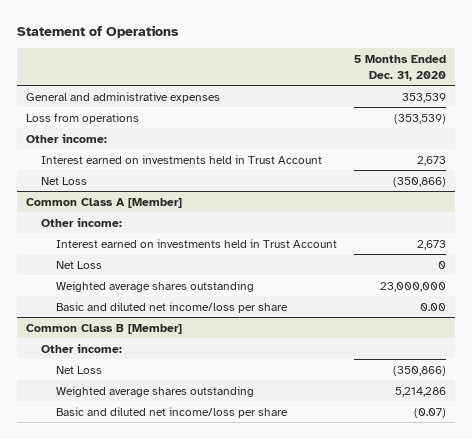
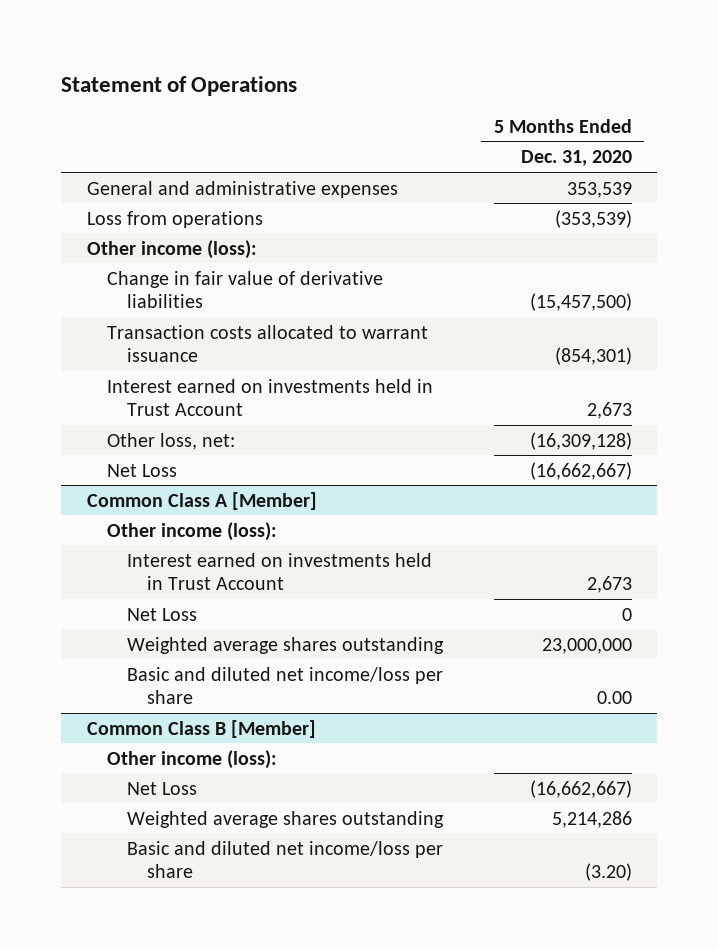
[25,133,107,143] Other income: -> [86,239,257,259] Other income (loss):
none -> [106,270,383,308] Change in fair value of derivative liabilities
none -> [106,324,428,362] Transaction costs allocated to warrant issuance
none -> [106,432,235,450] Other loss, net:
[393,176,447,187] (350,866) -> [529,461,632,480] (16,662,667)
[40,217,122,227] Other income: -> [106,521,277,541] Other income (loss):
[40,343,122,353] Other income: -> [106,749,277,769] Other income (loss):
[393,365,447,376] (350,866) -> [529,779,632,798] (16,662,667)
[414,407,447,418] (0.07) -> [584,862,632,881] (3.20)

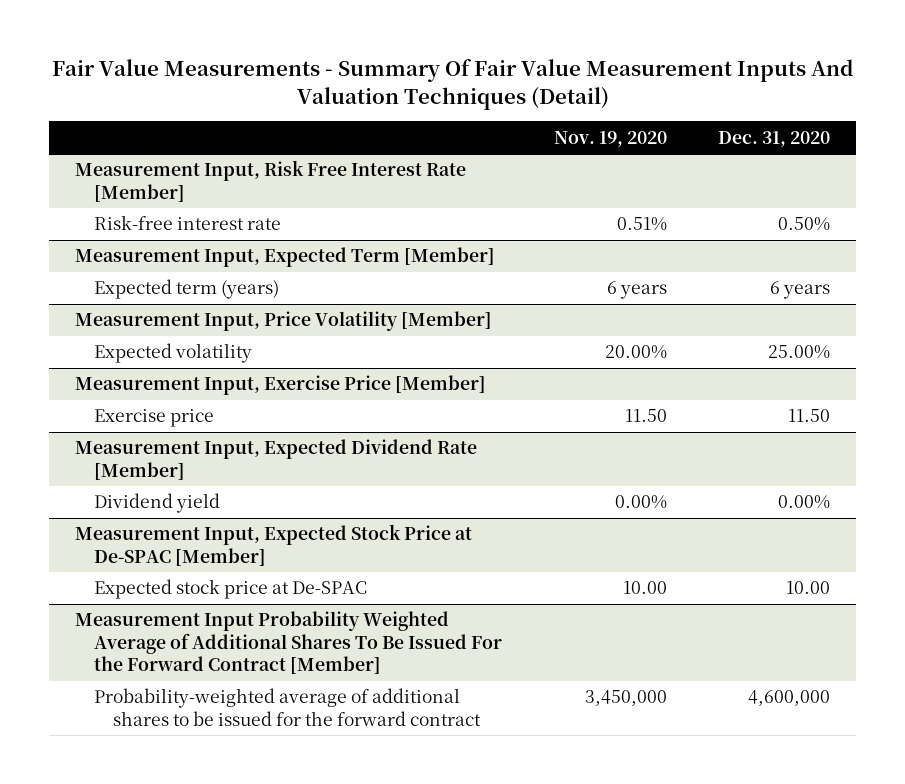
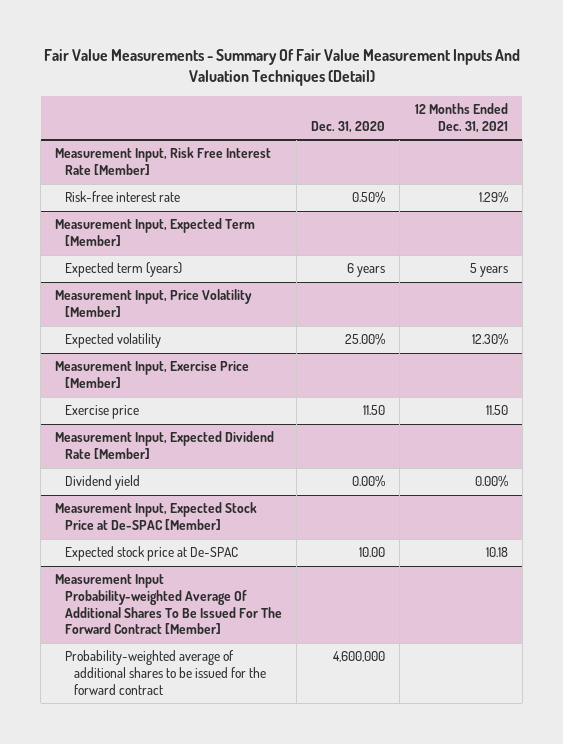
[553,130,667,147] Nov. 19, 2020 -> none
none -> [414,102,508,133] 12 Months Ended Dec. 31, 2021
[74,611,502,675] Measurement Input Probability Weighted Average of Additional Shares To Be Issued For the Forward Contract [Member] -> [55,574,282,635] Measurement Input Probability-weighted Average Of Additional Shares To Be Issued For The Forward Contract [Member]

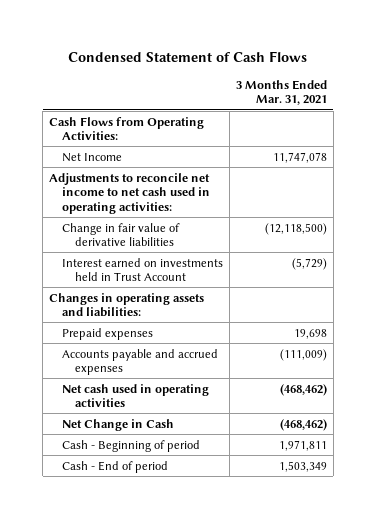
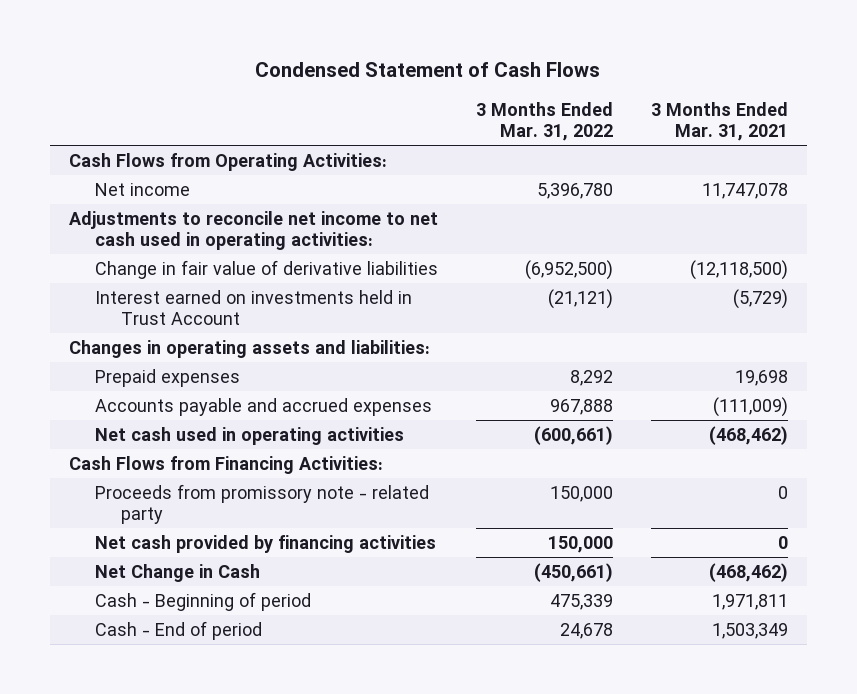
none -> [475,102,613,141] 3 Months Ended Mar. 31, 2022
[62,152,123,162] Net Income -> [94,183,190,197] Net income
none -> [68,456,383,475] Cash Flows from Financing Activities:
none -> [94,484,429,524] Proceeds from promissory note - related party
none -> [94,535,436,554] Net cash provided by financing activities

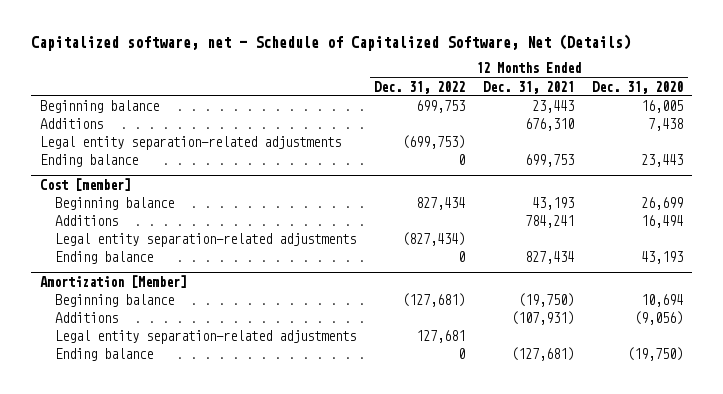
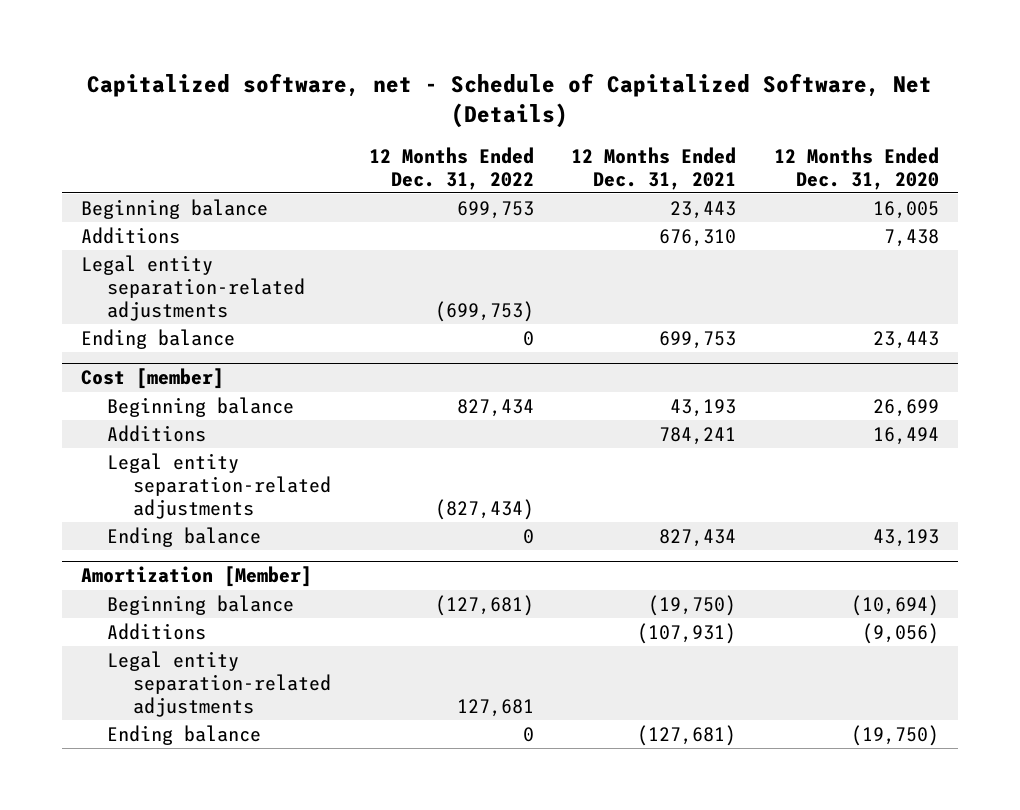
[641,294,684,308] 10,694 -> [851,594,940,616] (10,694)

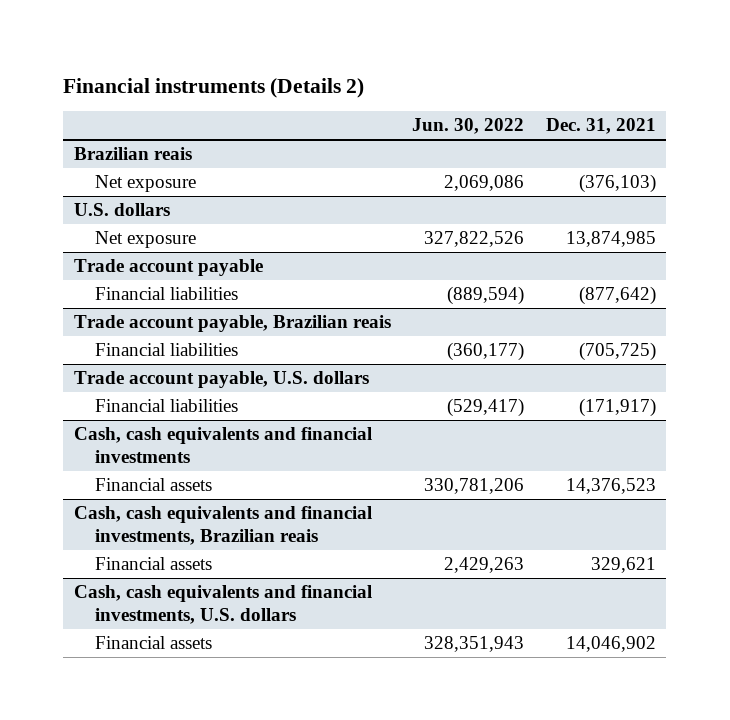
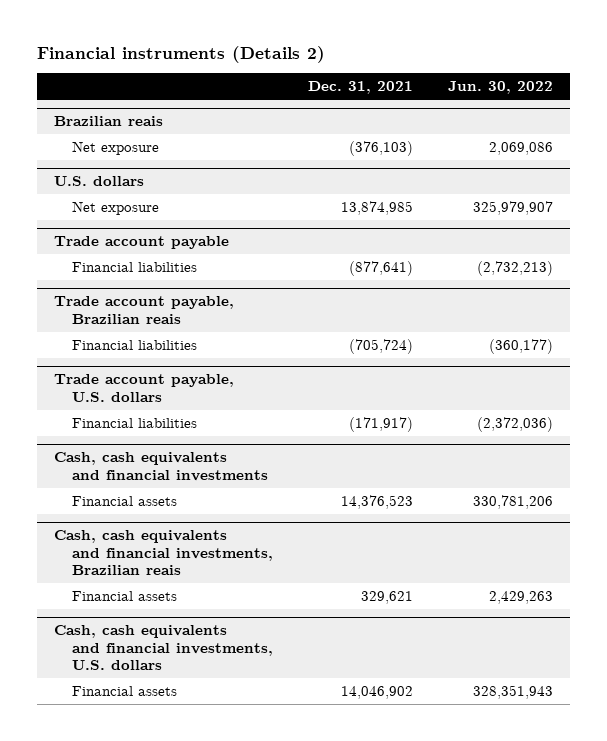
[424,230,525,247] 327,822,526 -> [473,200,554,215] 325,979,907
[447,285,525,305] (889,594) -> [477,260,554,276] (2,732,213)
[578,285,656,305] (877,642) -> [349,260,414,276] (877,641)
[578,341,656,361] (705,725) -> [349,338,414,354] (705,724)
[447,397,525,417] (529,417) -> [477,416,554,432] (2,372,036)

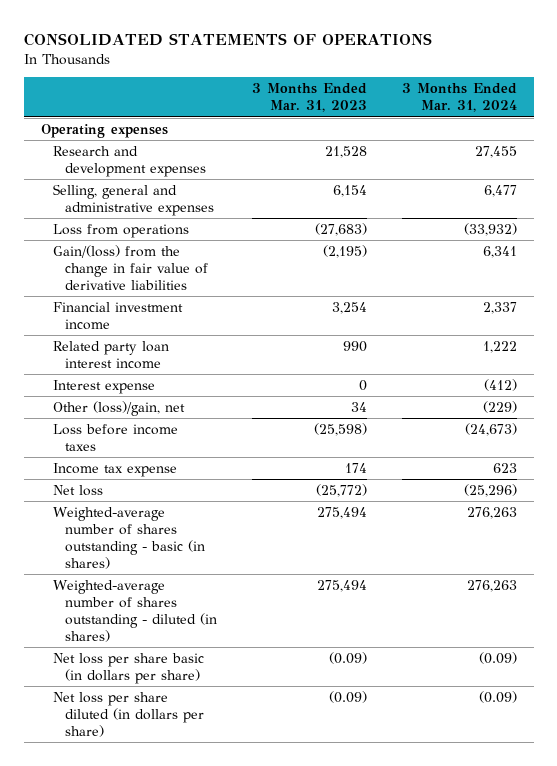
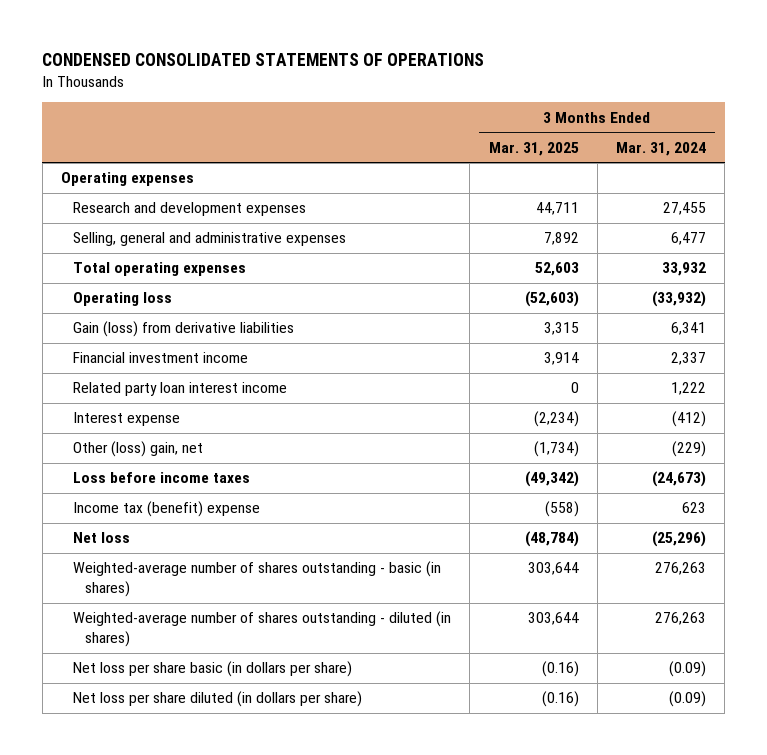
[23,33,432,47] CONSOLIDATED STATEMENTS OF OPERATIONS -> [42,53,485,67] CONDENSED CONSOLIDATED STATEMENTS OF OPERATIONS
[251,83,367,113] 3 Months Ended Mar. 31, 2023 -> none
none -> [488,141,579,156] Mar. 31, 2025
none -> [73,262,247,277] Total operating expenses
[53,223,190,238] Loss from operations -> [73,292,173,307] Operating loss
[53,244,209,290] Gain/(loss) from the change in fair value of derivative liabilities -> [73,321,295,338] Gain (loss) from derivative liabilities
[53,400,186,416] Other (loss)/gain, net -> [73,441,204,458] Other (loss) gain, net
[53,462,178,477] Income tax expense -> [73,501,261,518] Income tax (benefit) expense

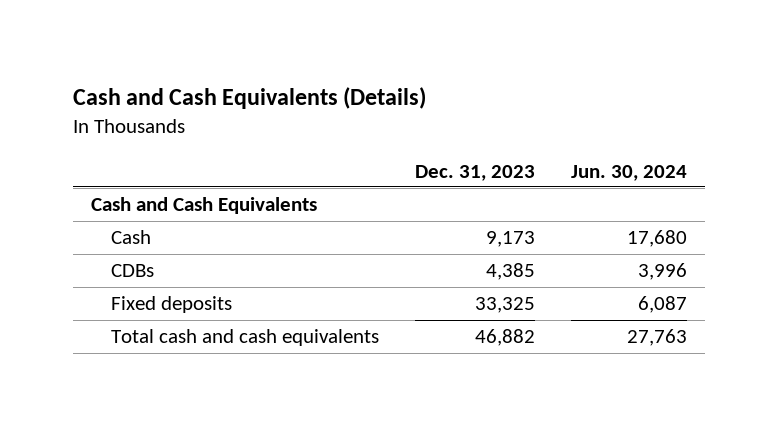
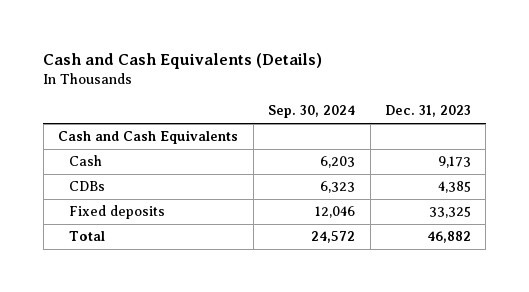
[570,164,687,181] Jun. 30, 2024 -> none
none -> [268,105,356,119] Sep. 30, 2024
[111,329,380,347] Total cash and cash equivalents -> [68,231,105,242] Total

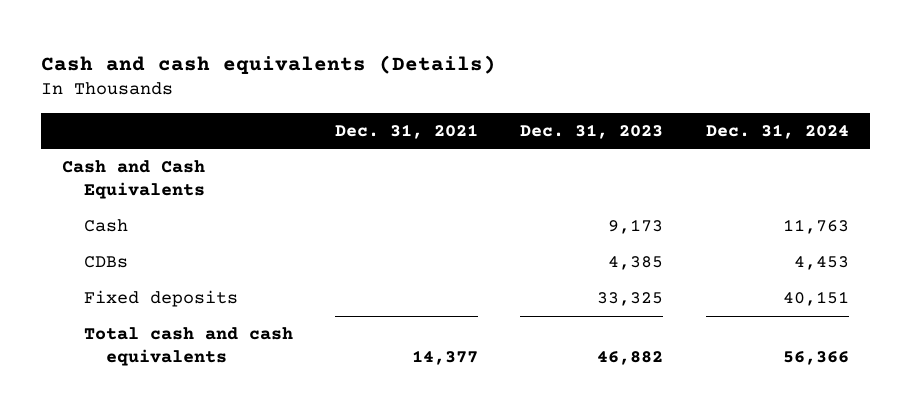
[43,53,323,70] Cash and Cash Equivalents (Details) -> [41,54,497,74] Cash and cash equivalents (Details)
[268,105,356,119] Sep. 30, 2024 -> none
none -> [335,123,479,139] Dec. 31, 2021
none -> [705,123,849,139] Dec. 31, 2024
[68,231,105,242] Total -> [84,327,294,366] Total cash and cash equivalents

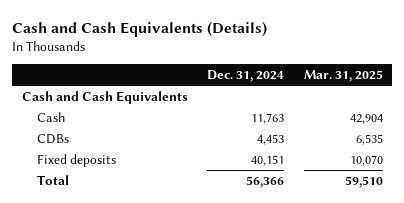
[41,54,497,74] Cash and cash equivalents (Details) -> [11,21,267,37] Cash and Cash Equivalents (Details)
[335,123,479,139] Dec. 31, 2021 -> none
[520,123,664,139] Dec. 31, 2023 -> none
none -> [303,69,383,82] Mar. 31, 2025
[84,327,294,366] Total cash and cash equivalents -> [37,175,70,186] Total

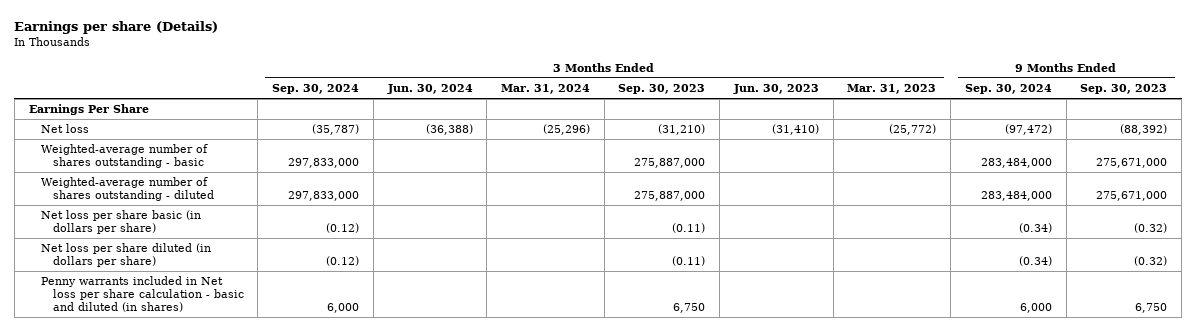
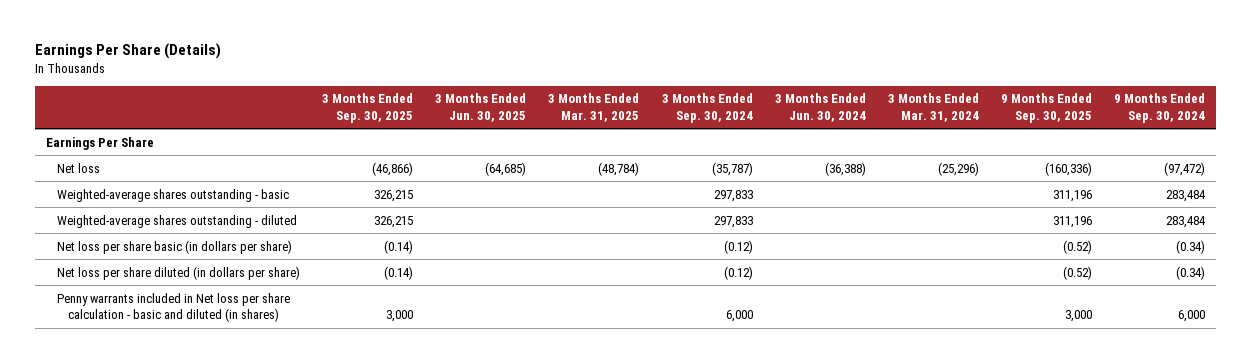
[14,21,219,35] Earnings per share (Details) -> [35,43,222,60] Earnings Per Share (Details)
[618,84,706,95] Sep. 30, 2023 -> none
[732,84,819,95] Jun. 30, 2023 -> none
[847,84,937,95] Mar. 31, 2023 -> none
[1080,84,1168,95] Sep. 30, 2023 -> none
none -> [322,93,414,123] 3 Months Ended Sep. 30, 2025
none -> [435,93,527,122] 3 Months Ended Jun. 30, 2025
none -> [548,93,640,122] 3 Months Ended Mar. 31, 2025
none -> [1001,93,1093,123] 9 Months Ended Sep. 30, 2025
[40,144,208,169] Weighted-average number of shares outstanding - basic -> [56,188,289,202] Weighted-average shares outstanding - basic
[288,158,360,169] 297,833,000 -> [713,189,753,202] 297,833
[980,158,1052,169] 283,484,000 -> [1166,189,1207,202] 283,484
[40,177,214,202] Weighted-average number of shares outstanding - diluted -> [56,214,297,228] Weighted-average shares outstanding - diluted
[288,191,360,202] 297,833,000 -> [713,215,753,228] 297,833
[980,191,1052,202] 283,484,000 -> [1166,215,1207,228] 283,484

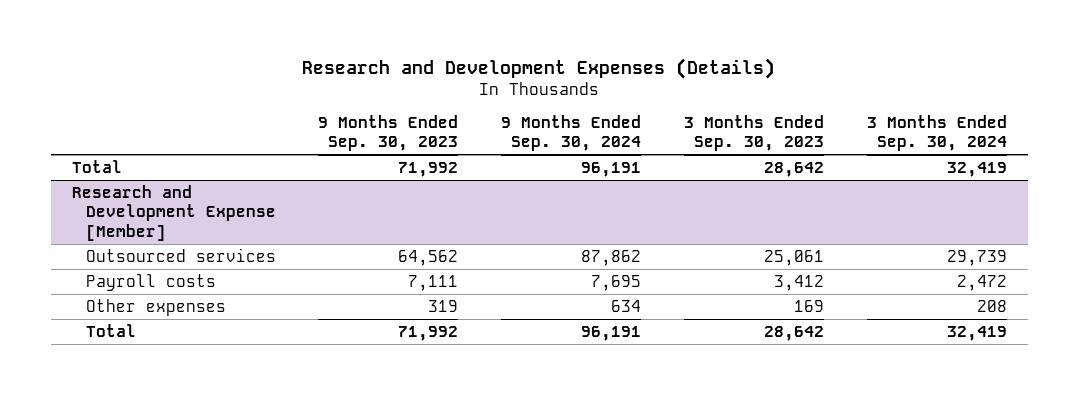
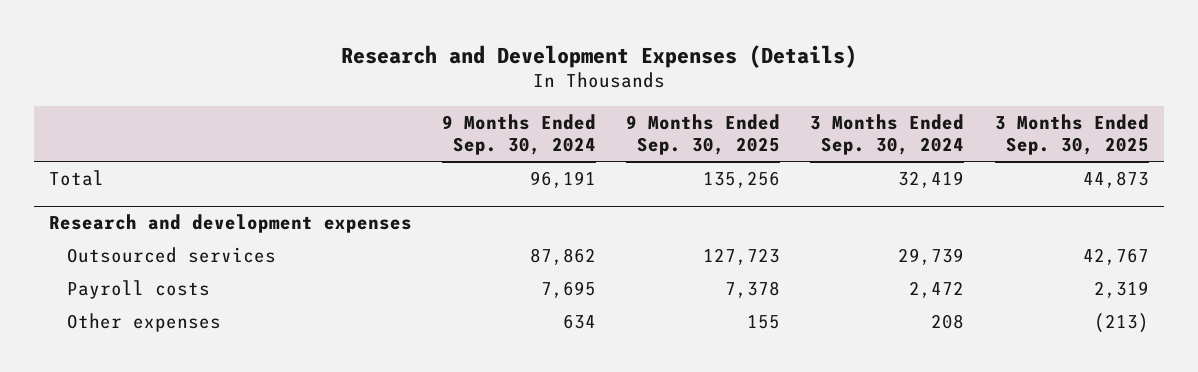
[318,114,459,152] 9 Months Ended Sep. 30, 2023 -> none
[683,114,824,152] 3 Months Ended Sep. 30, 2023 -> none
none -> [626,113,781,156] 9 Months Ended Sep. 30, 2025
none -> [994,113,1149,156] 3 Months Ended Sep. 30, 2025
[72,184,276,241] Research and Development Expense [Member] -> [48,214,412,234] Research and development expenses
[85,323,136,337] Total -> none

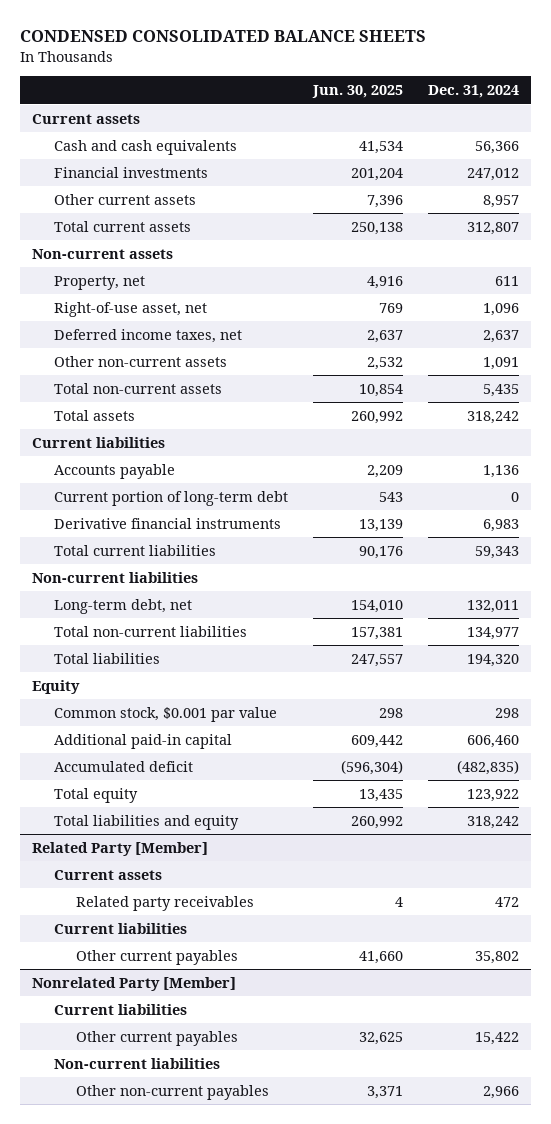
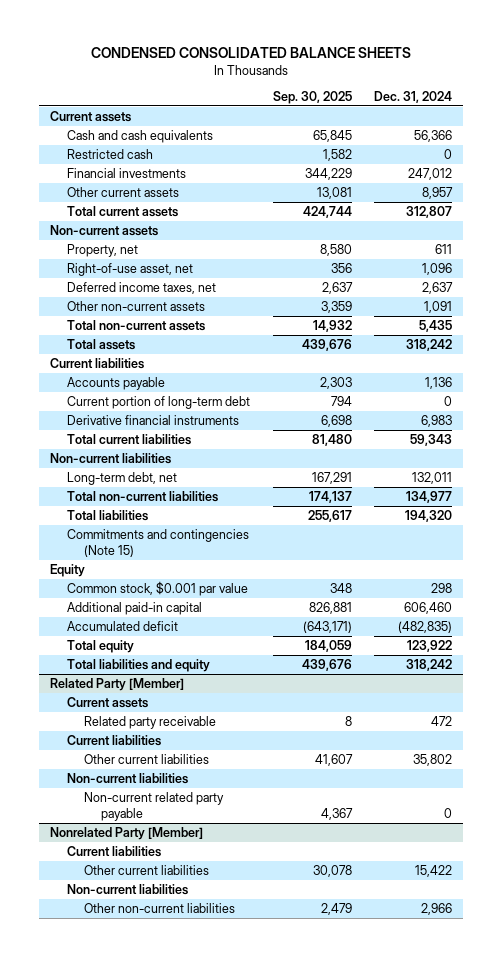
[311,85,403,99] Jun. 30, 2025 -> none
none -> [272,90,352,104] Sep. 30, 2025
none -> [67,148,154,159] Restricted cash
none -> [67,528,250,557] Commitments and contingencies (Note 15)
[75,895,254,911] Related party receivables -> [84,715,217,729] Related party receivable
[75,949,238,965] Other current payables -> [84,753,210,764] Other current liabilities
none -> [67,772,189,784] Non-current liabilities
none -> [84,791,225,821] Non-current related party payable
[75,1030,238,1046] Other current payables -> [84,864,210,875] Other current liabilities
[75,1084,269,1100] Other non-current payables -> [84,902,236,913] Other non-current liabilities

